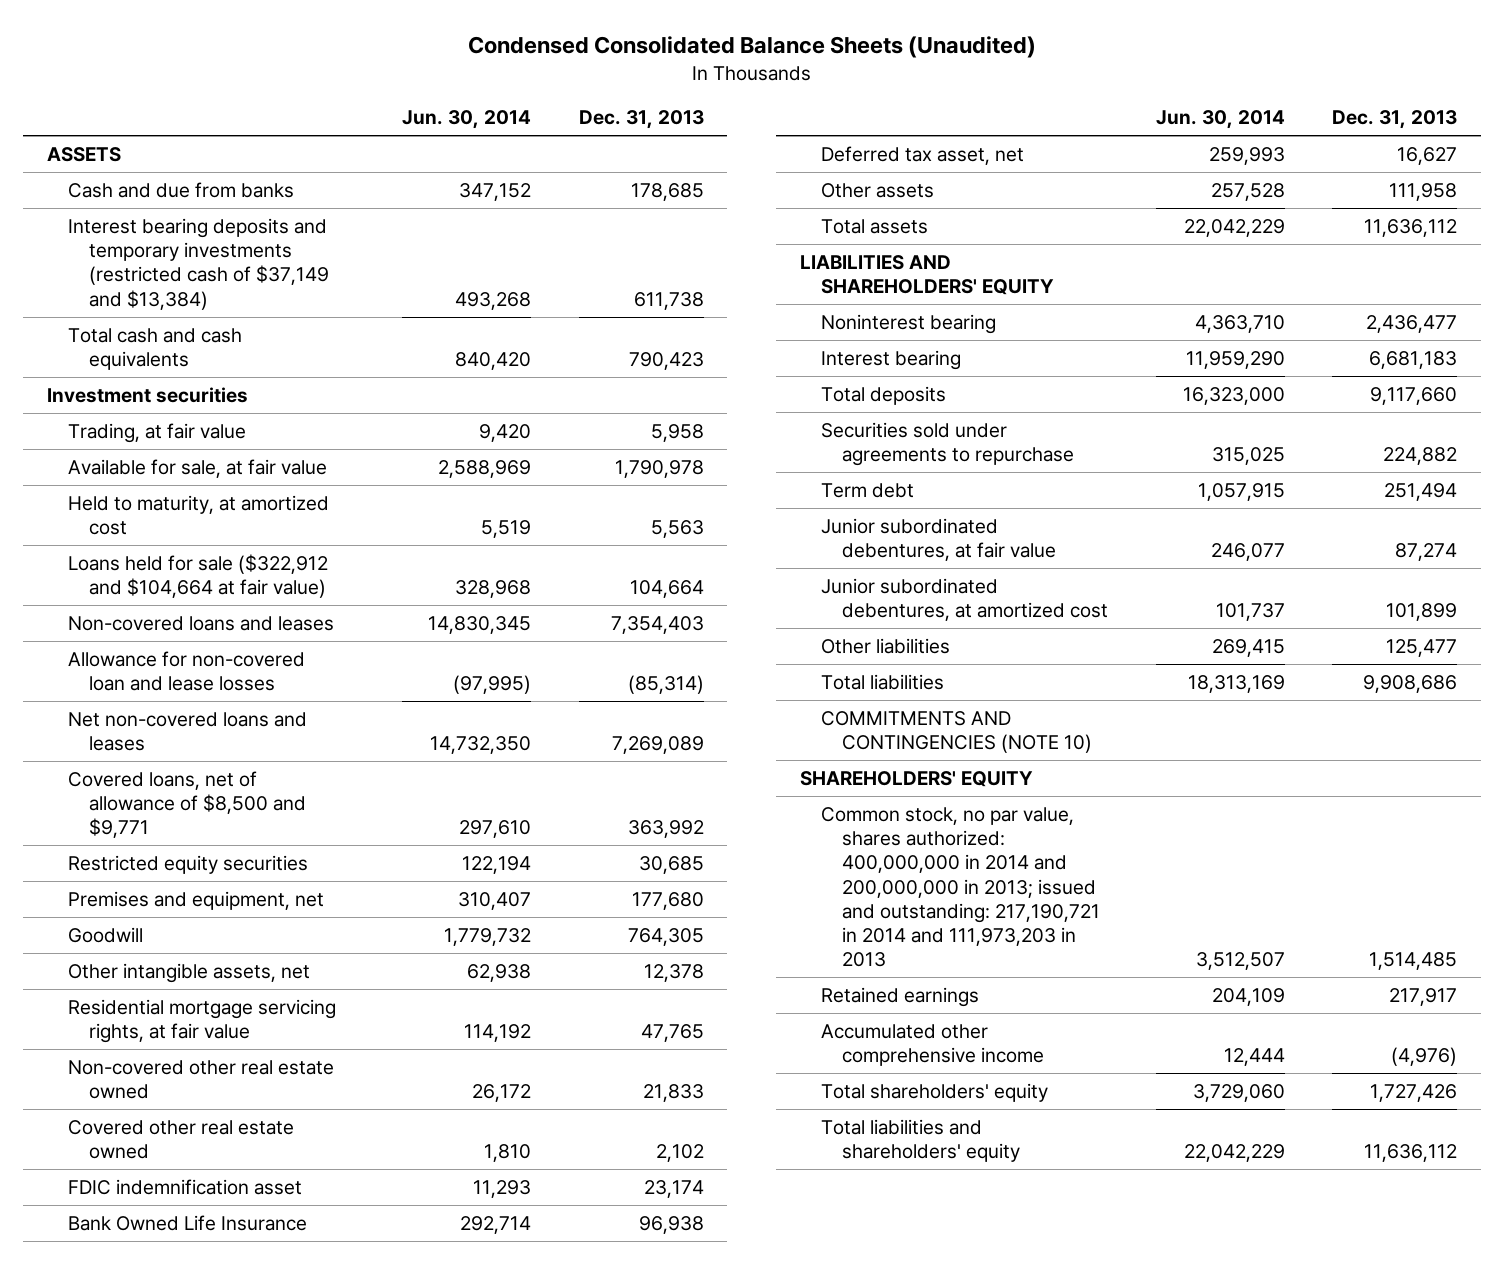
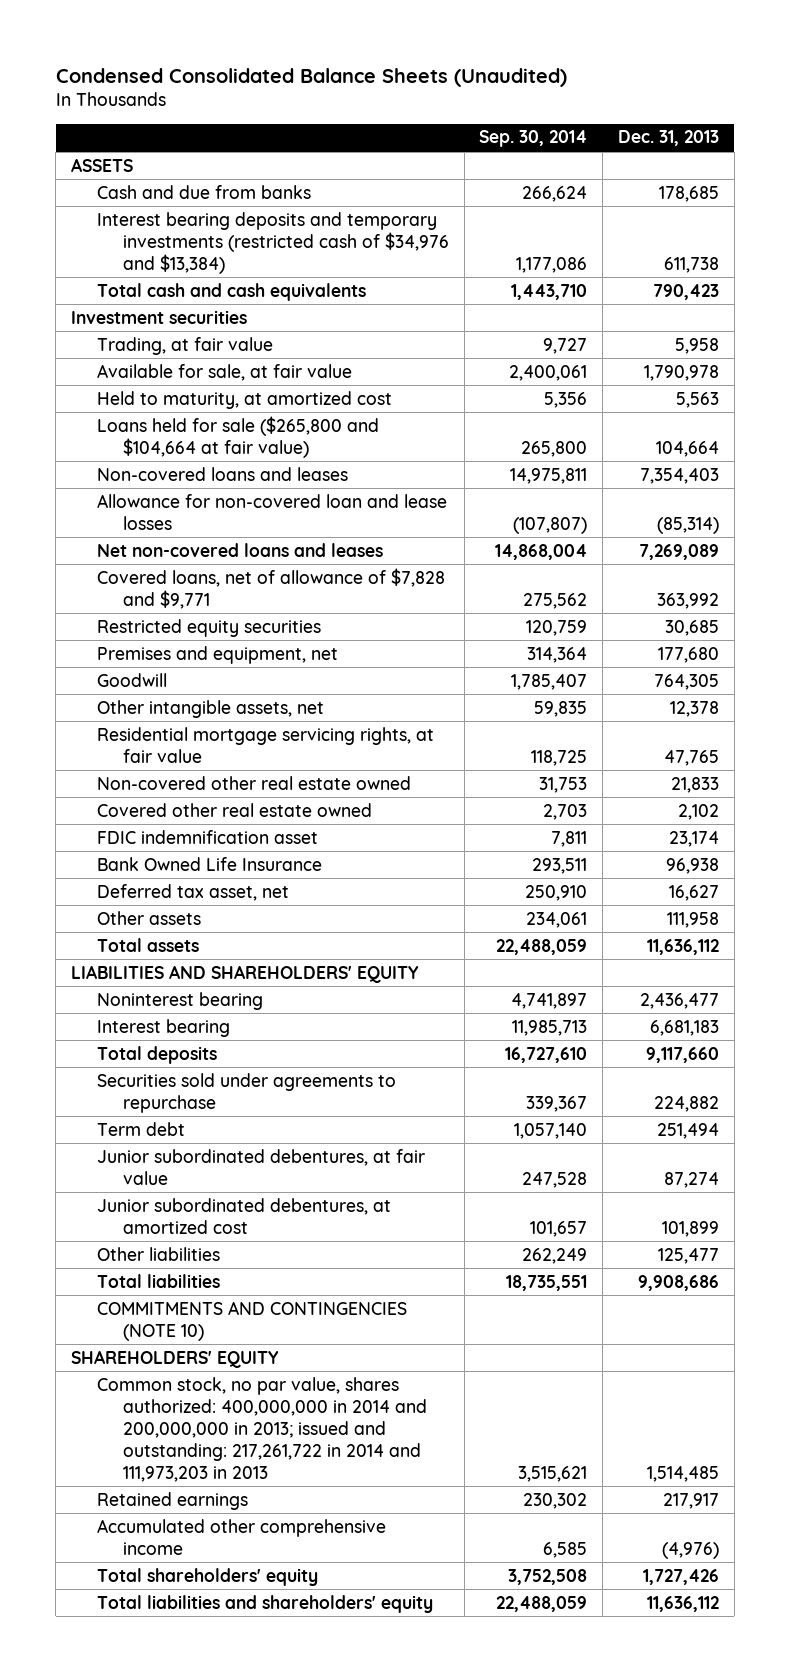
[402,110,532,130] Jun. 30, 2014 -> none
none -> [479,130,588,148] Sep. 30, 2014
[67,217,329,310] Interest bearing deposits and temporary investments (restricted cash of $37,149 and $13,384) -> [97,211,449,274] Interest bearing deposits and temporary investments (restricted cash of $34,976 and $13,384)
[67,553,328,599] Loans held for sale ($322,912 and $104,664 at fair value) -> [97,415,380,458] Loans held for sale ($265,800 and $104,664 at fair value)
[67,770,306,839] Covered loans, net of allowance of $8,500 and $9,771 -> [97,567,446,609] Covered loans, net of allowance of $7,828 and $9,771
[821,806,1101,968] Common stock, no par value, shares authorized: 400,000,000 in 2014 and 200,000,000 in 2013; issued and outstanding: 217,190,721 in 2014 and 111,973,203 in 2013 -> [97,1376,427,1482] Common stock, no par value, shares authorized: 400,000,000 in 2014 and 200,000,000 in 2013; issued and outstanding: 217,261,722 in 2014 and 111,973,203 in 2013

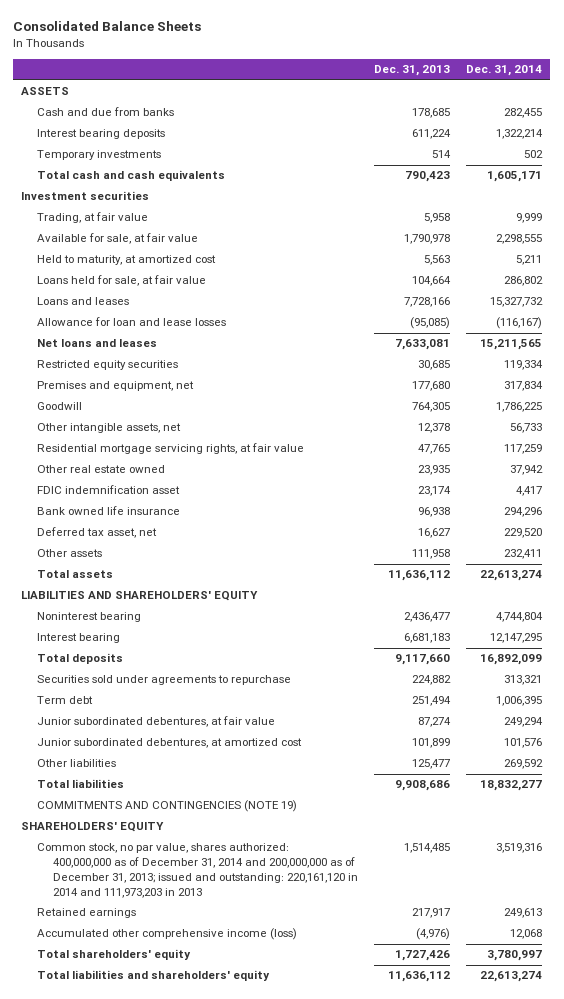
[55,67,567,87] Condensed Consolidated Balance Sheets (Unaudited) -> [13,21,202,32] Consolidated Balance Sheets
[479,130,588,148] Sep. 30, 2014 -> none
none -> [466,65,543,77] Dec. 31, 2014
[97,211,449,274] Interest bearing deposits and temporary investments (restricted cash of $34,976 and $13,384) -> [36,129,165,140] Interest bearing deposits
[664,256,720,273] 611,738 -> [411,129,451,140] 611,224
none -> [36,150,161,161] Temporary investments
[97,567,446,609] Covered loans, net of allowance of $7,828 and $9,771 -> none
[97,415,380,458] Loans held for sale ($265,800 and $104,664 at fair value) -> [36,275,206,287] Loans held for sale, at fair value
[97,466,349,481] Non-covered loans and leases -> [36,297,129,306] Loans and leases
[640,467,720,484] 7,354,403 -> [403,297,450,308] 7,728,166
[97,493,448,530] Allowance for non-covered loan and lease losses -> [36,317,226,327] Allowance for loan and lease losses
[657,516,720,534] (85,314) -> [409,317,450,330] (95,085)
[97,542,384,557] Net non-covered loans and leases -> [36,339,157,348] Net loans and leases
[639,543,720,560] 7,269,089 -> [394,339,450,351] 7,633,081
[97,802,373,817] Covered other real estate owned -> none
[97,775,412,790] Non-covered other real estate owned -> [36,465,165,474] Other real estate owned
[671,776,720,793] 21,833 -> [417,465,450,476] 23,935
[97,856,323,871] Bank Owned Life Insurance -> [36,506,180,516] Bank owned life insurance
[97,1300,408,1341] COMMITMENTS AND CONTINGENCIES (NOTE 10) -> [36,800,297,813] COMMITMENTS AND CONTINGENCIES (NOTE 19)
[97,1376,427,1482] Common stock, no par value, shares authorized: 400,000,000 in 2014 and 200,000,000 in 2013; issued and outstanding: 217,261,722 in 2014 and 111,973,203 in 2013 -> [36,843,358,899] Common stock, no par value, shares authorized: 400,000,000 as of December 31, 2014 and 200,000,000 as of December 31, 2013; issued and outstanding: 220,161,120 in 2014 and 111,973,203 in 2013
[97,1518,387,1555] Accumulated other comprehensive income -> [36,928,297,941] Accumulated other comprehensive income (loss)

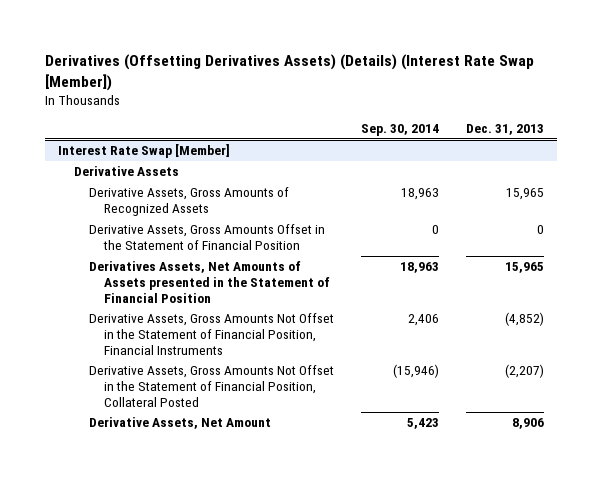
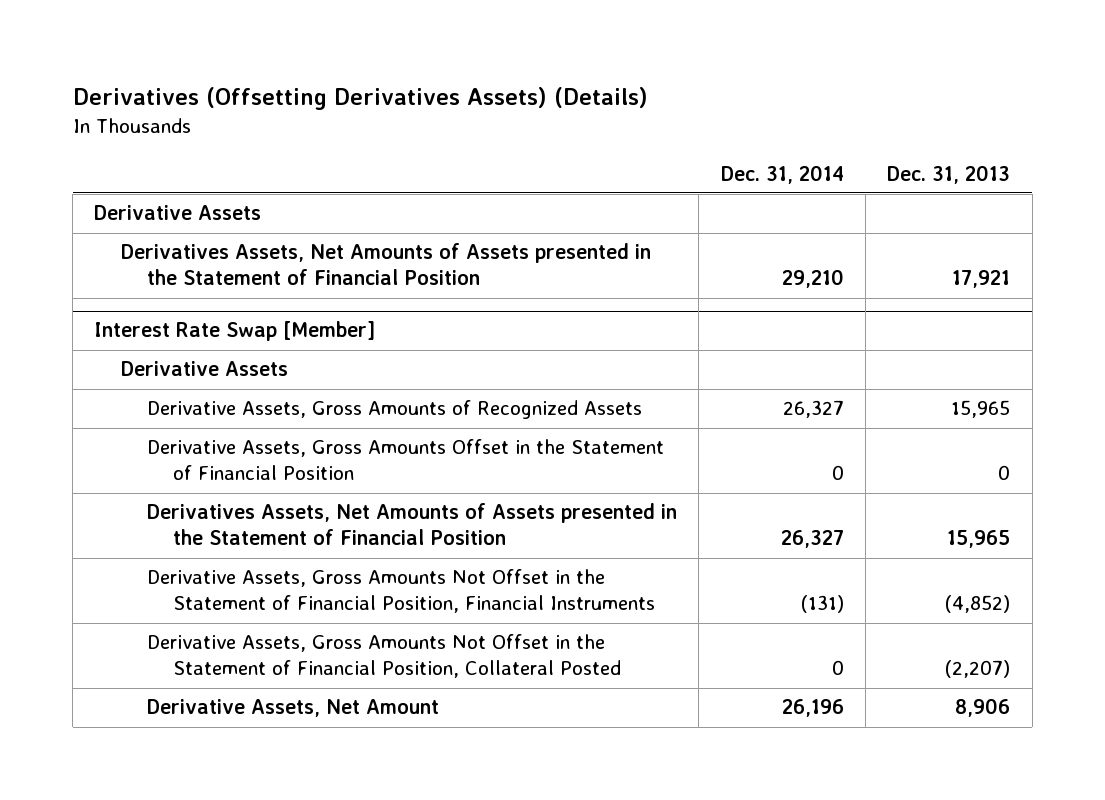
[44,53,534,91] Derivatives (Offsetting Derivatives Assets) (Details) (Interest Rate Swap [Member]) -> [72,87,648,111] Derivatives (Offsetting Derivatives Assets) (Details)
[360,124,439,137] Sep. 30, 2014 -> none
none -> [720,164,844,184] Dec. 31, 2014
none -> [94,205,262,221] Derivative Assets
none -> [120,243,651,286] Derivatives Assets, Net Amounts of Assets presented in the Statement of Financial Position

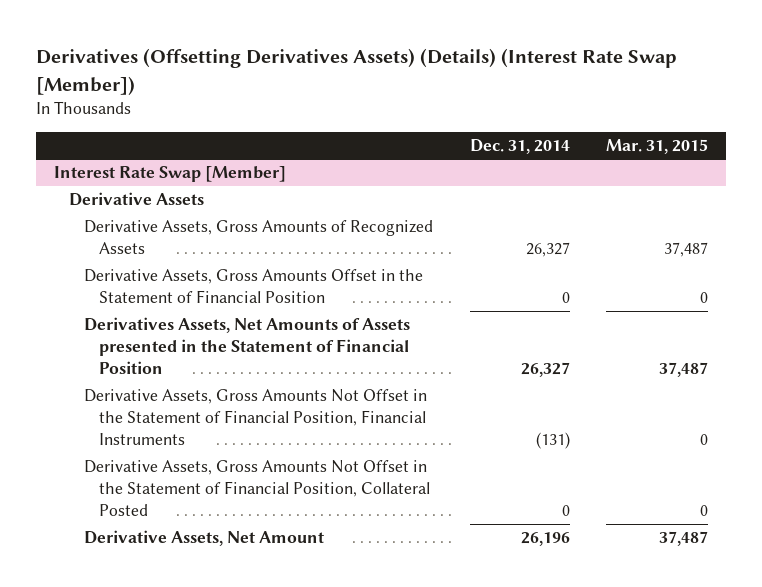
[72,87,648,111] Derivatives (Offsetting Derivatives Assets) (Details) -> [36,48,678,96] Derivatives (Offsetting Derivatives Assets) (Details) (Interest Rate Swap [Member])
[887,164,1011,184] Dec. 31, 2013 -> none
none -> [606,138,709,154] Mar. 31, 2015
[94,205,262,221] Derivative Assets -> none
[120,243,651,286] Derivatives Assets, Net Amounts of Assets presented in the Statement of Financial Position -> none

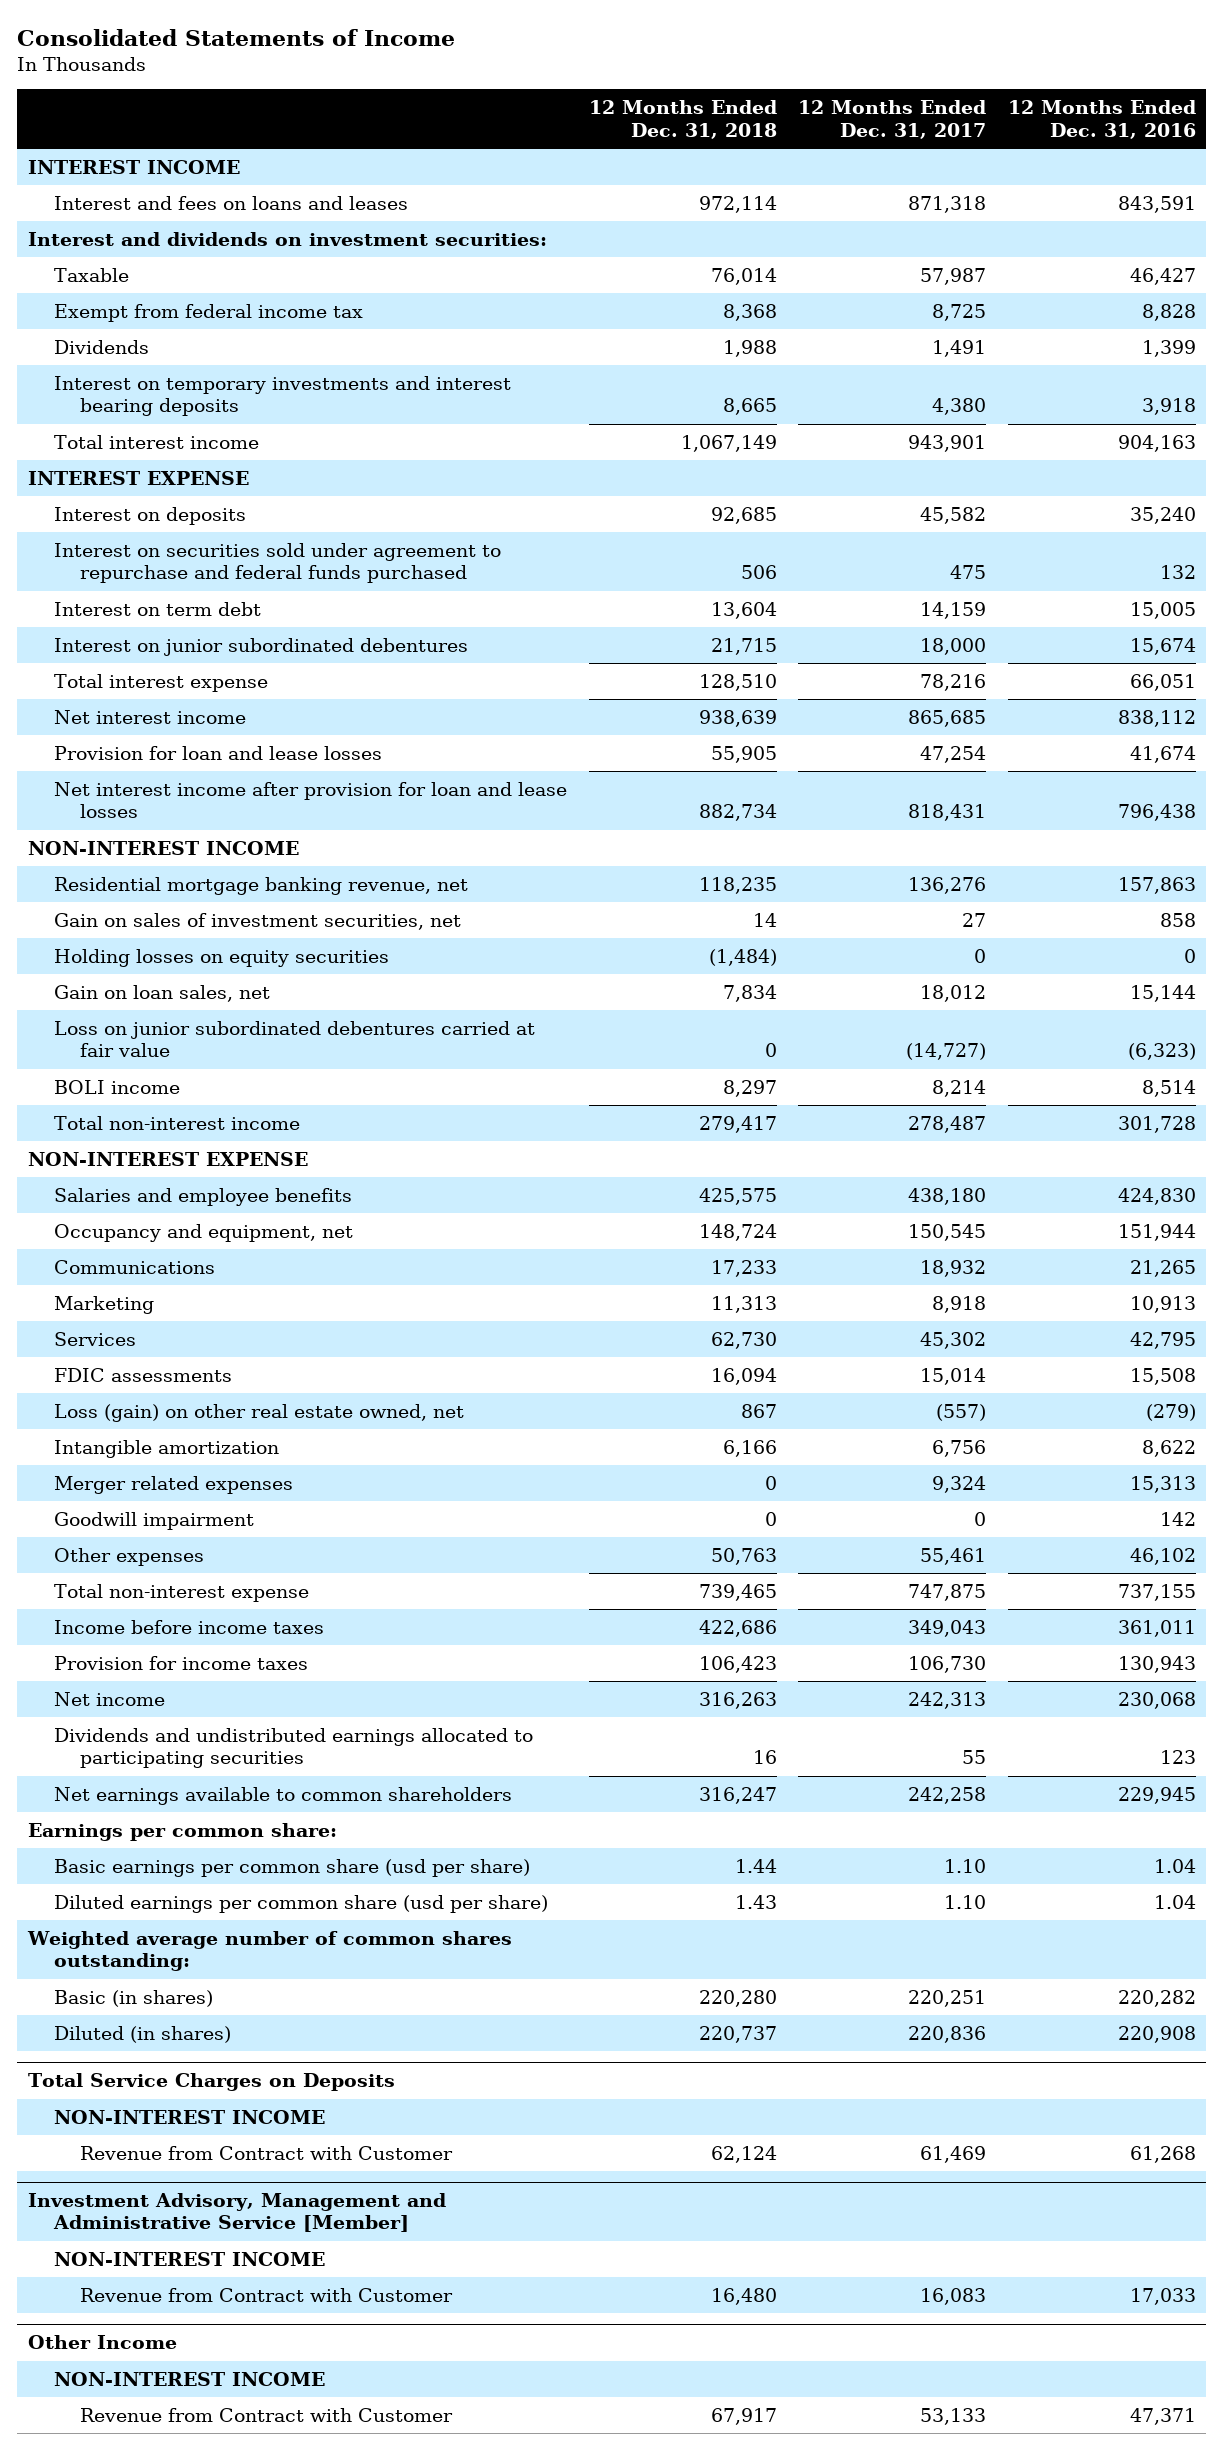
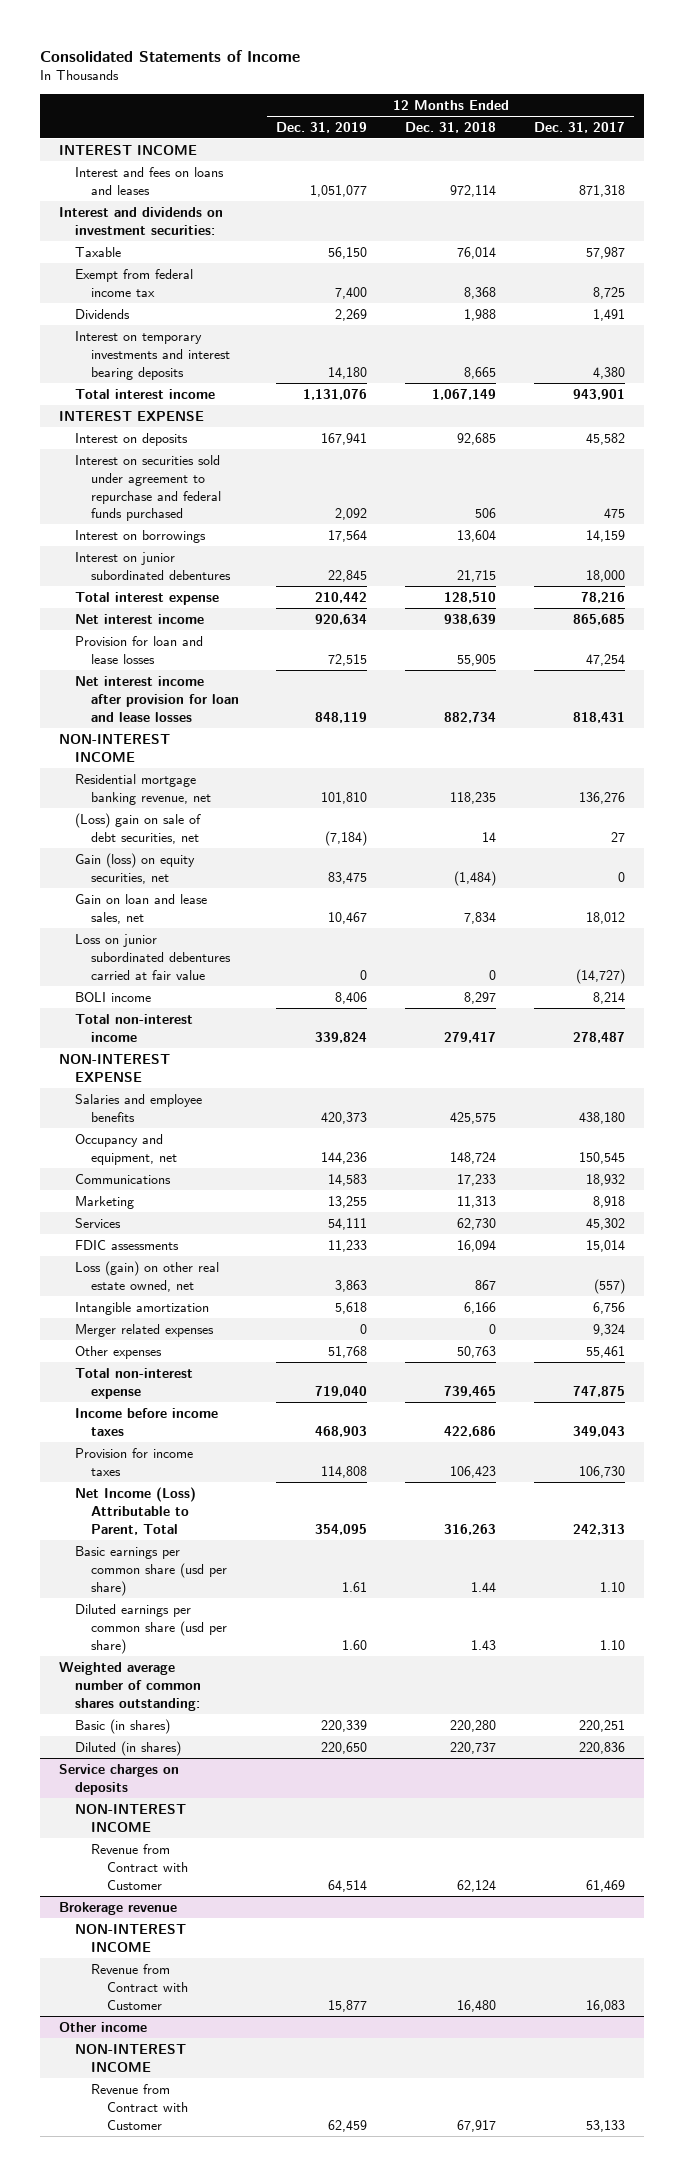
[1007,100,1196,139] 12 Months Ended Dec. 31, 2016 -> none
none -> [276,121,368,133] Dec. 31, 2019
[54,601,262,616] Interest on term debt -> [74,529,206,543] Interest on borrowings
[54,912,462,930] Gain on sales of investment securities, net -> [74,812,201,844] (Loss) gain on sale of debt securities, net
[54,948,390,967] Holding losses on equity securities -> [74,852,195,884] Gain (loss) on equity securities, net
[54,984,271,1002] Gain on loan sales, net -> [74,893,207,924] Gain on loan and lease sales, net
[54,1511,255,1530] Goodwill impairment -> none
[54,1727,534,1769] Dividends and undistributed earnings allocated to participating securities -> none
[54,1786,513,1805] Net earnings available to common shareholders -> none
[27,1822,337,1841] Earnings per common share: -> none
[54,1691,166,1706] Net income -> [74,1486,196,1535] Net Income (Loss) Attributable to Parent, Total
[27,2073,395,2092] Total Service Charges on Deposits -> [58,1763,179,1795] Service charges on deposits
[27,2193,446,2233] Investment Advisory, Management and Administrative Service [Member] -> [58,1901,177,1915] Brokerage revenue
[27,2335,177,2350] Other Income -> [58,2021,147,2032] Other income

